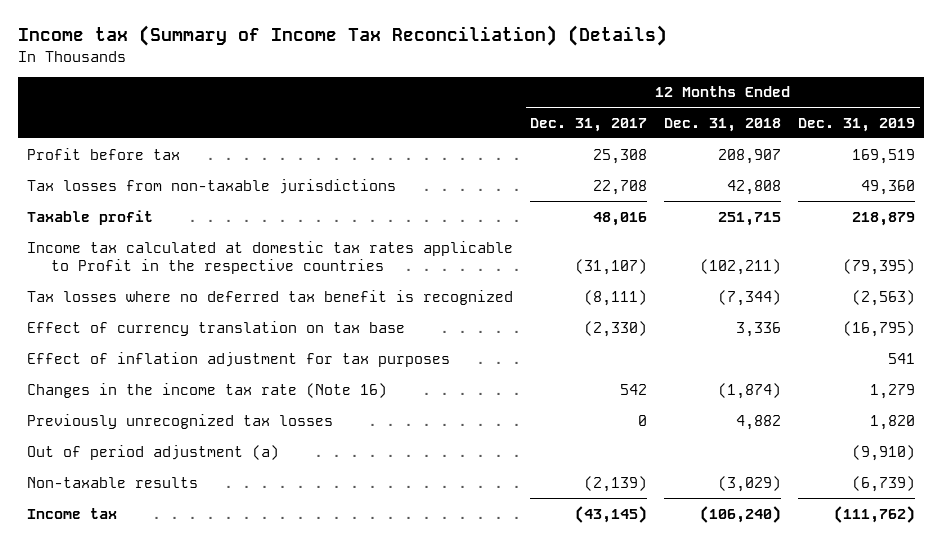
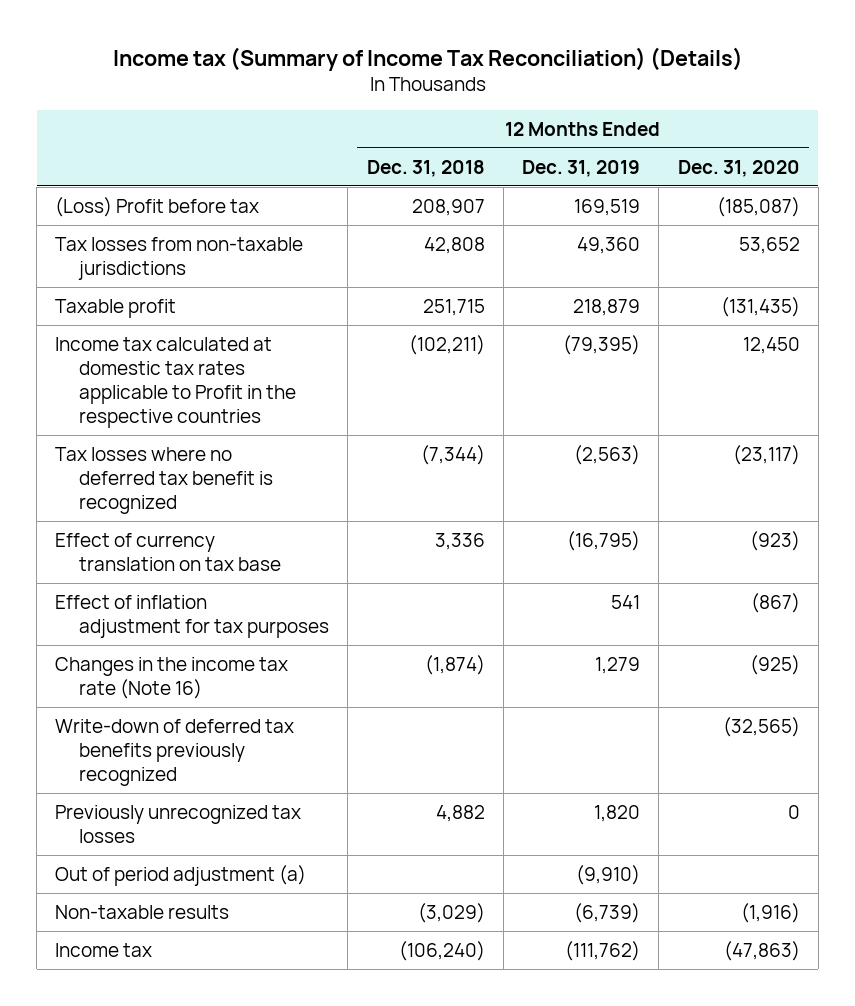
[529,117,647,132] Dec. 31, 2017 -> none
none -> [677,159,800,177] Dec. 31, 2020
[26,147,180,160] Profit before tax -> [55,196,260,217] (Loss) Profit before tax
none -> [55,718,295,786] Write-down of deferred tax benefits previously recognized

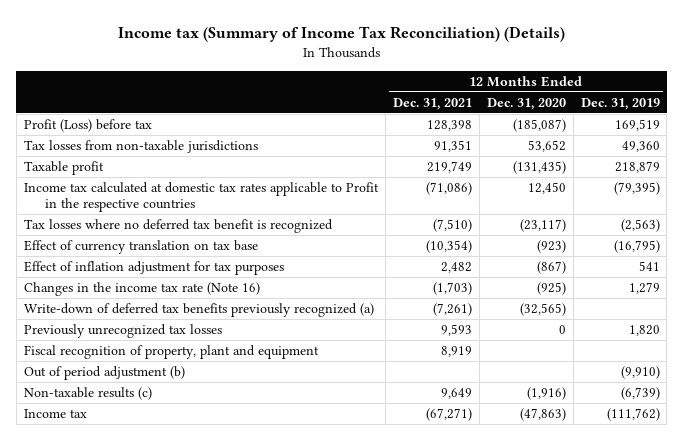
[366,159,485,177] Dec. 31, 2018 -> none
none -> [392,97,472,110] Dec. 31, 2021
[55,196,260,217] (Loss) Profit before tax -> [23,118,152,132] Profit (Loss) before tax
[55,718,295,786] Write-down of deferred tax benefits previously recognized -> [23,302,374,317] Write-down of deferred tax benefits previously recognized (a)
none -> [23,344,319,359] Fiscal recognition of property, plant and equipment
[55,864,307,886] Out of period adjustment (a) -> [23,365,185,380] Out of period adjustment (b)
[55,904,230,919] Non-taxable results -> [23,386,152,400] Non-taxable results (c)

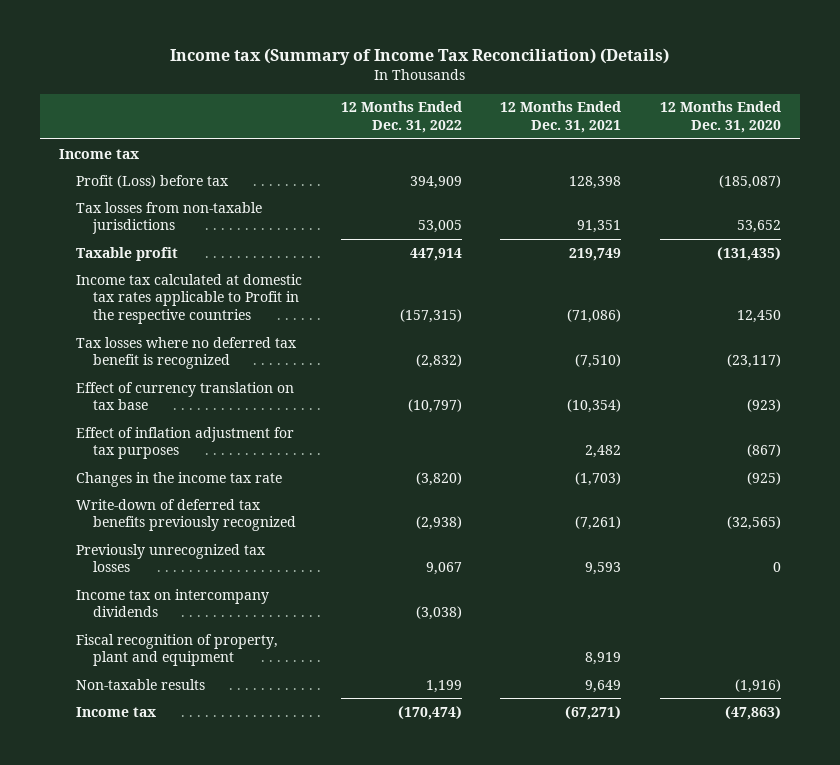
[580,97,660,110] Dec. 31, 2019 -> none
none -> [340,101,462,133] 12 Months Ended Dec. 31, 2022
none -> [59,148,140,159] Income tax
[23,281,260,296] Changes in the income tax rate (Note 16) -> [75,471,282,487] Changes in the income tax rate
[23,302,374,317] Write-down of deferred tax benefits previously recognized (a) -> [75,498,296,532] Write-down of deferred tax benefits previously recognized
none -> [75,588,269,618] Income tax on intercompany dividends
[23,365,185,380] Out of period adjustment (b) -> none
[23,386,152,400] Non-taxable results (c) -> [75,678,205,690] Non-taxable results

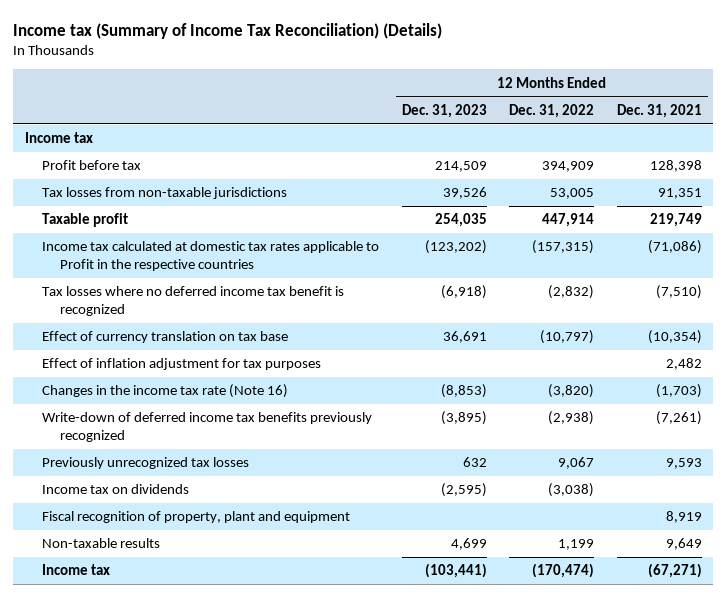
[659,101,781,133] 12 Months Ended Dec. 31, 2020 -> none
none -> [401,103,487,118] Dec. 31, 2023
[75,174,229,188] Profit (Loss) before tax -> [42,160,142,171] Profit before tax
[75,336,297,370] Tax losses where no deferred tax benefit is recognized -> [42,286,345,316] Tax losses where no deferred income tax benefit is recognized
[75,471,282,487] Changes in the income tax rate -> [42,384,289,399] Changes in the income tax rate (Note 16)
[75,498,296,532] Write-down of deferred tax benefits previously recognized -> [42,412,373,442] Write-down of deferred income tax benefits previously recognized
[75,588,269,618] Income tax on intercompany dividends -> [42,484,190,495] Income tax on dividends

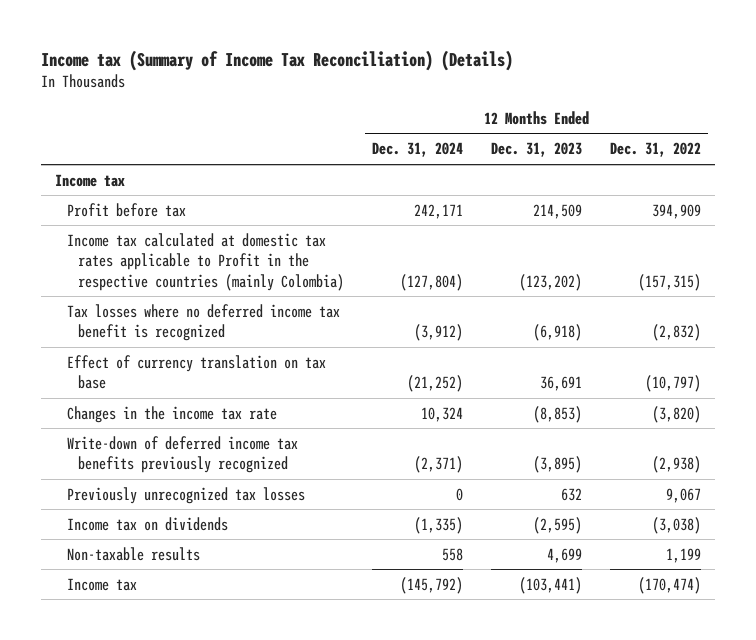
[617,103,703,118] Dec. 31, 2021 -> none
none -> [372,142,464,158] Dec. 31, 2024
[42,187,288,200] Tax losses from non-taxable jurisdictions -> none
[42,213,129,228] Taxable profit -> none
[42,241,380,271] Income tax calculated at domestic tax rates applicable to Profit in the respective countries -> [66,232,345,291] Income tax calculated at domestic tax rates applicable to Profit in the respective countries (mainly Colombia)
[42,358,322,371] Effect of inflation adjustment for tax purposes -> none
[42,384,289,399] Changes in the income tax rate (Note 16) -> [66,405,277,423] Changes in the income tax rate
[42,511,351,524] Fiscal recognition of property, plant and equipment -> none

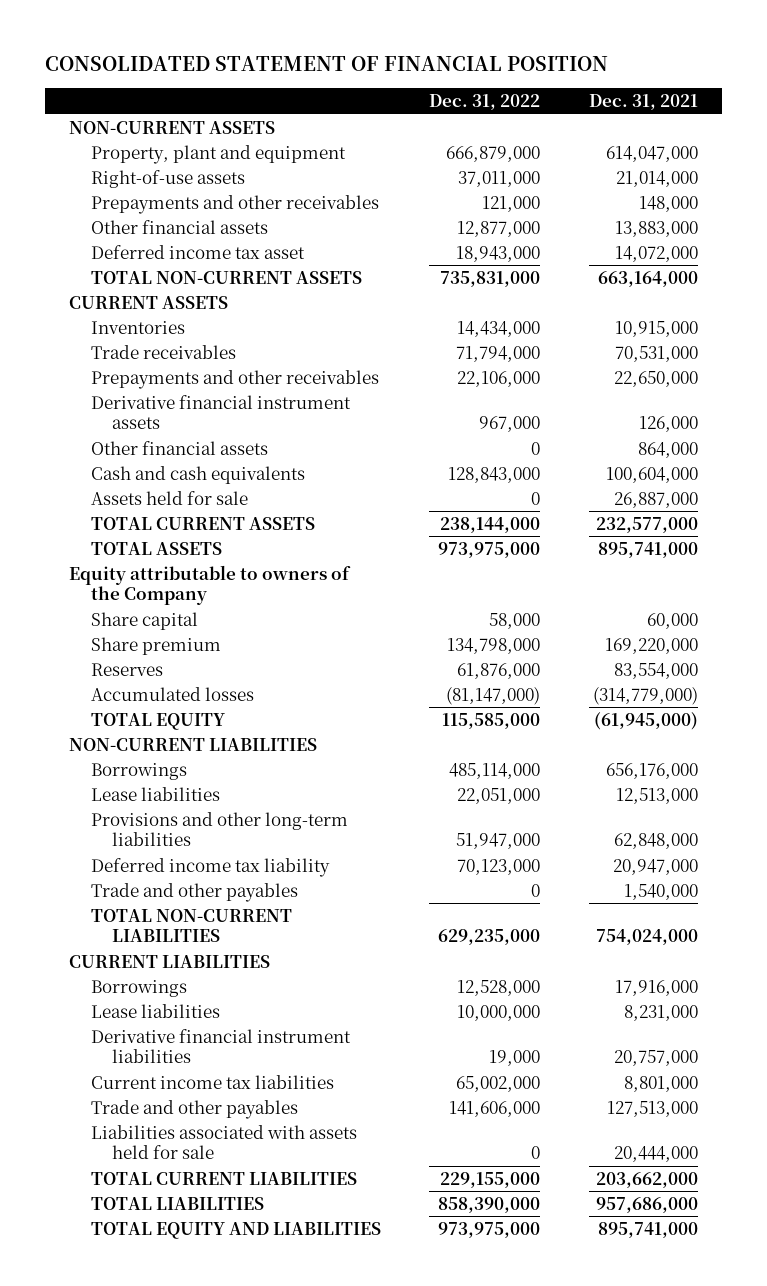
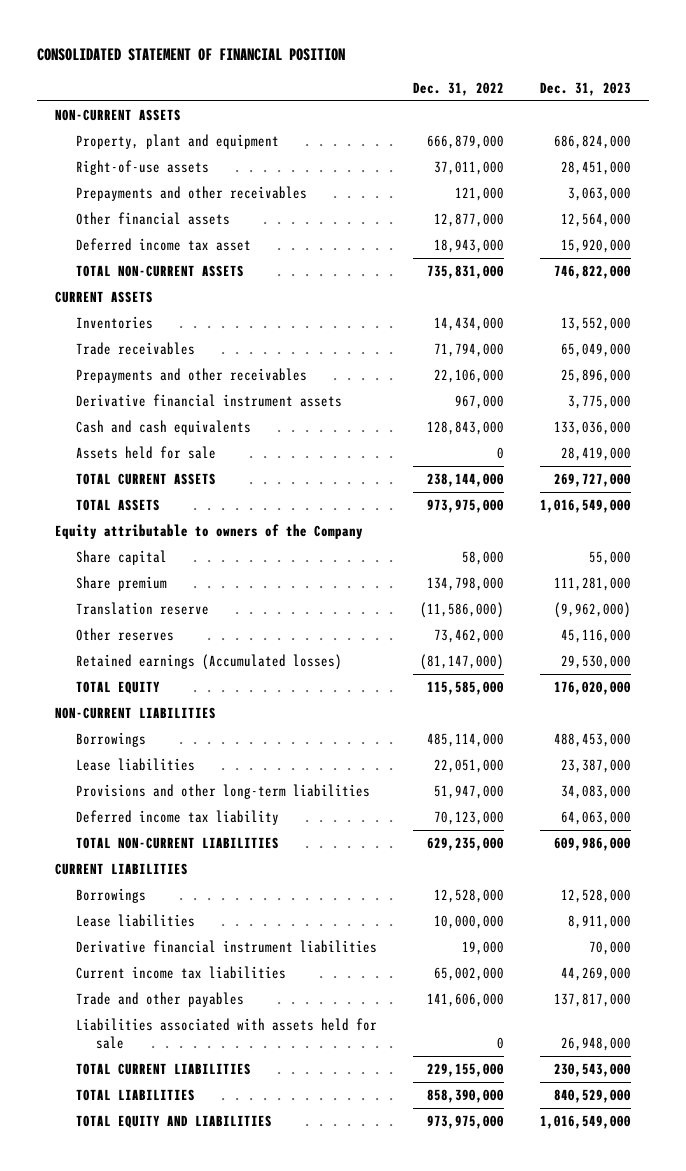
[588,94,698,111] Dec. 31, 2021 -> none
none -> [539,81,631,96] Dec. 31, 2023
[90,440,268,455] Other financial assets -> none
none -> [75,602,209,616] Translation reserve
[90,662,163,676] Reserves -> [75,628,174,642] Other reserves
[457,662,541,679] 61,876,000 -> [433,629,504,644] 73,462,000
[90,686,254,701] Accumulated losses -> [75,654,342,671] Retained earnings (Accumulated losses)
[90,882,298,902] Trade and other payables -> none

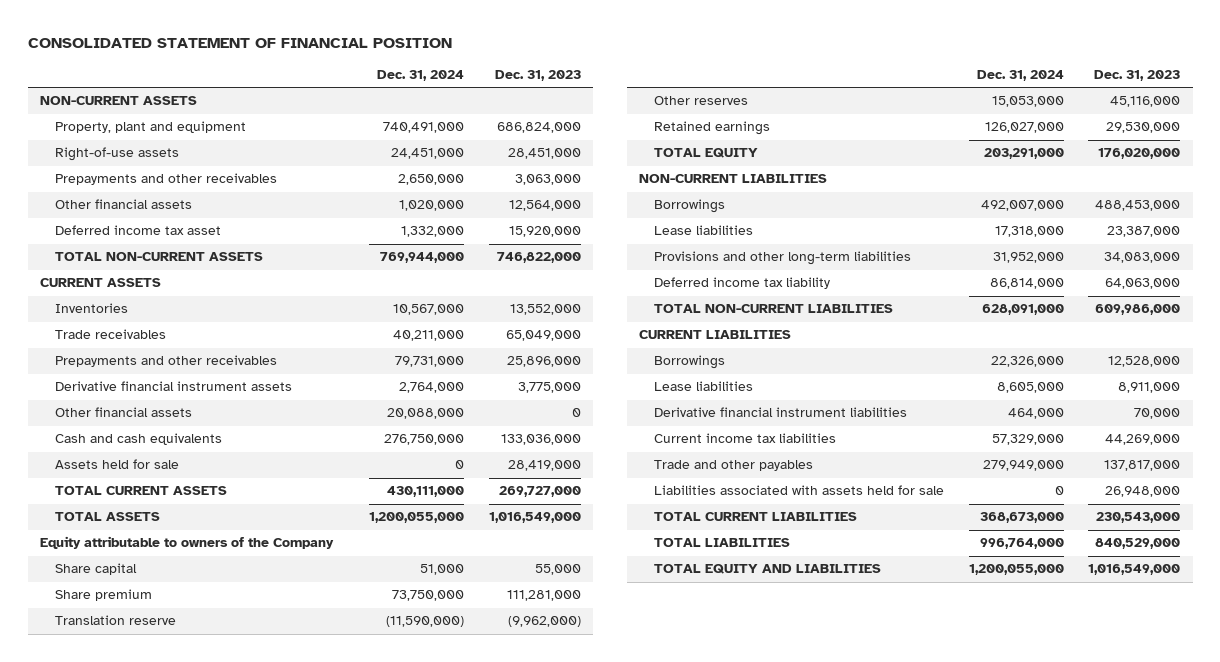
[412,81,504,96] Dec. 31, 2022 -> none
none -> [377,69,465,81] Dec. 31, 2024
none -> [54,407,192,418] Other financial assets
[75,654,342,671] Retained earnings (Accumulated losses) -> [653,121,770,136] Retained earnings

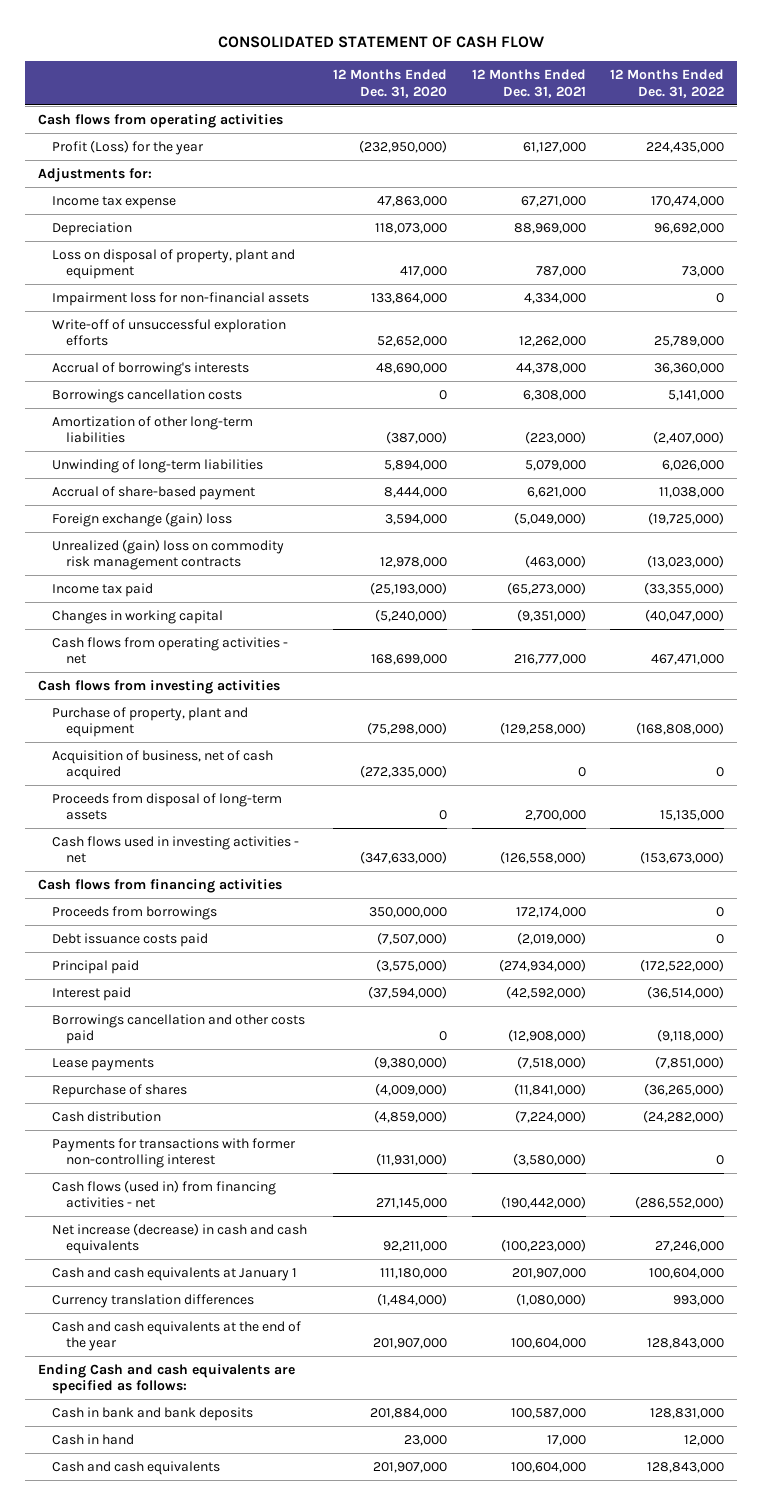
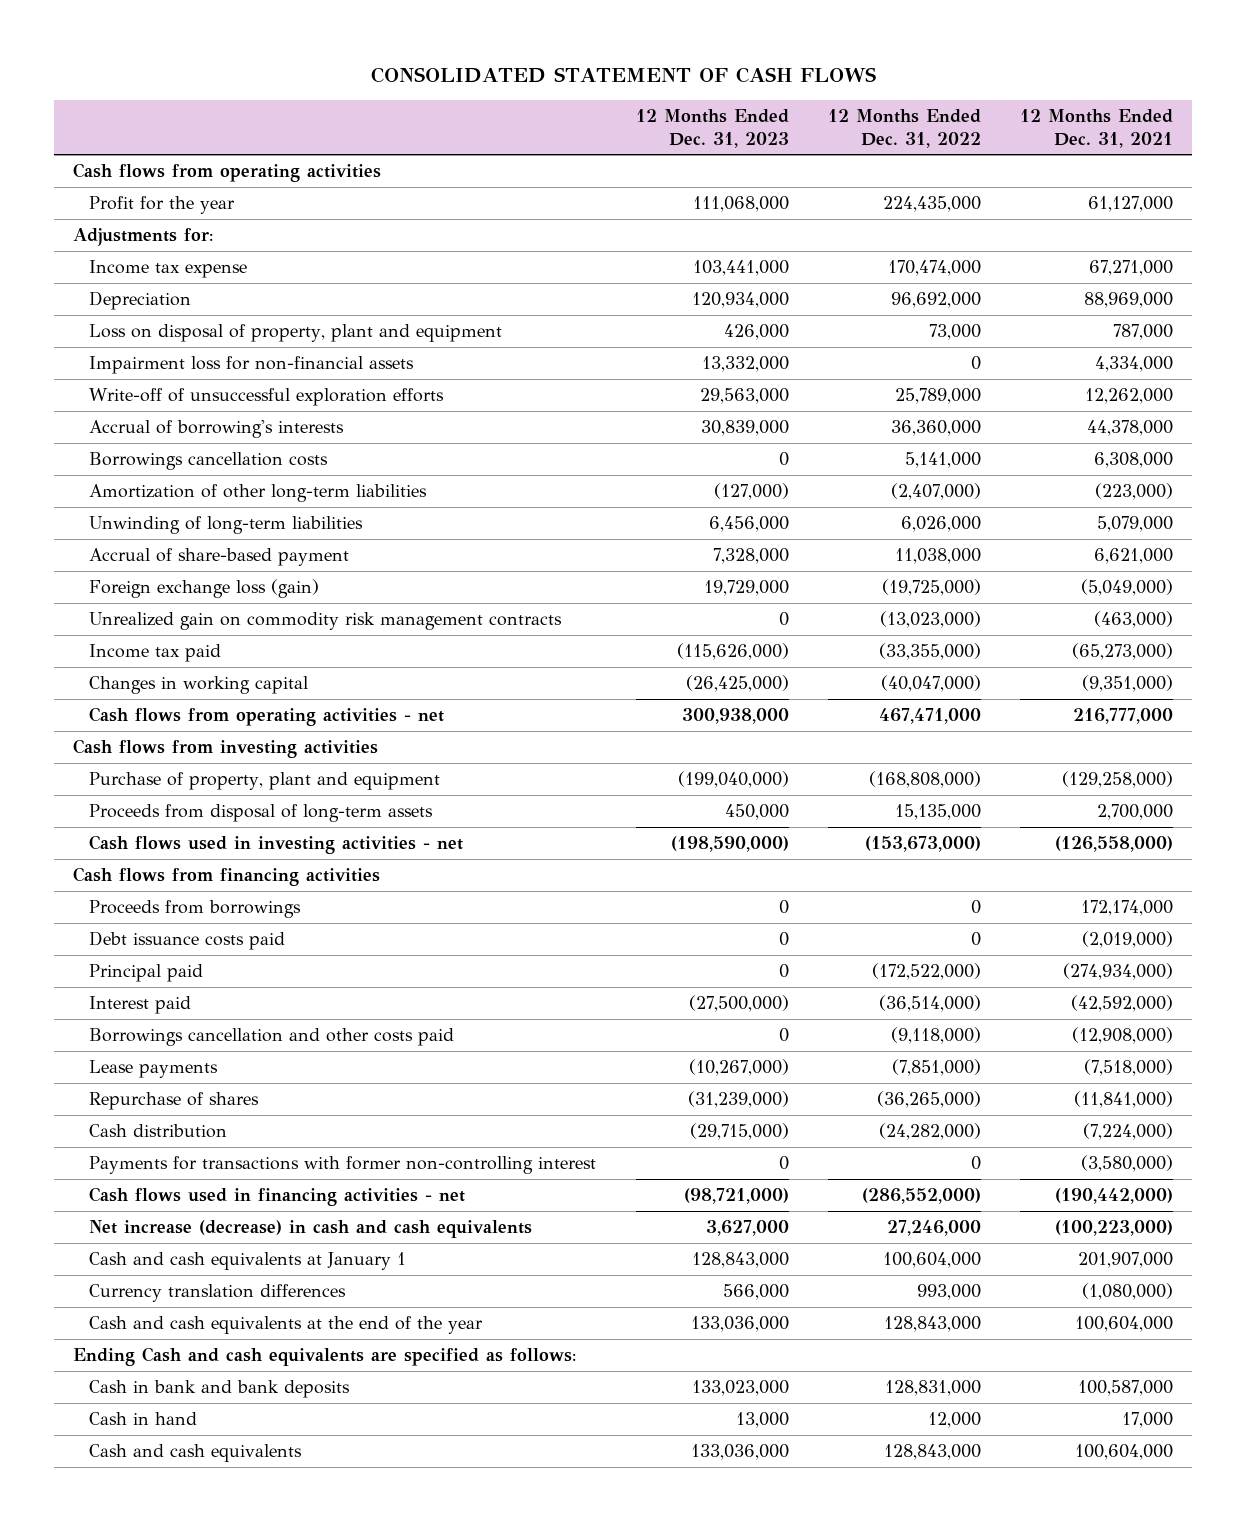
[218,36,545,49] CONSOLIDATED STATEMENT OF CASH FLOW -> [371,66,877,83] CONSOLIDATED STATEMENT OF CASH FLOWS
[333,69,448,98] 12 Months Ended Dec. 31, 2020 -> none
none -> [635,108,789,148] 12 Months Ended Dec. 31, 2023
[51,139,204,155] Profit (Loss) for the year -> [89,195,236,214] Profit for the year
[51,511,232,527] Foreign exchange (gain) loss -> [89,578,320,598] Foreign exchange loss (gain)
[51,538,284,571] Unrealized (gain) loss on commodity risk management contracts -> [89,611,563,630] Unrealized gain on commodity risk management contracts
[51,749,273,781] Acquisition of business, net of cash acquired -> none
[51,1179,276,1209] Cash flows (used in) from financing activities - net -> [89,1186,466,1206] Cash flows used in financing activities - net

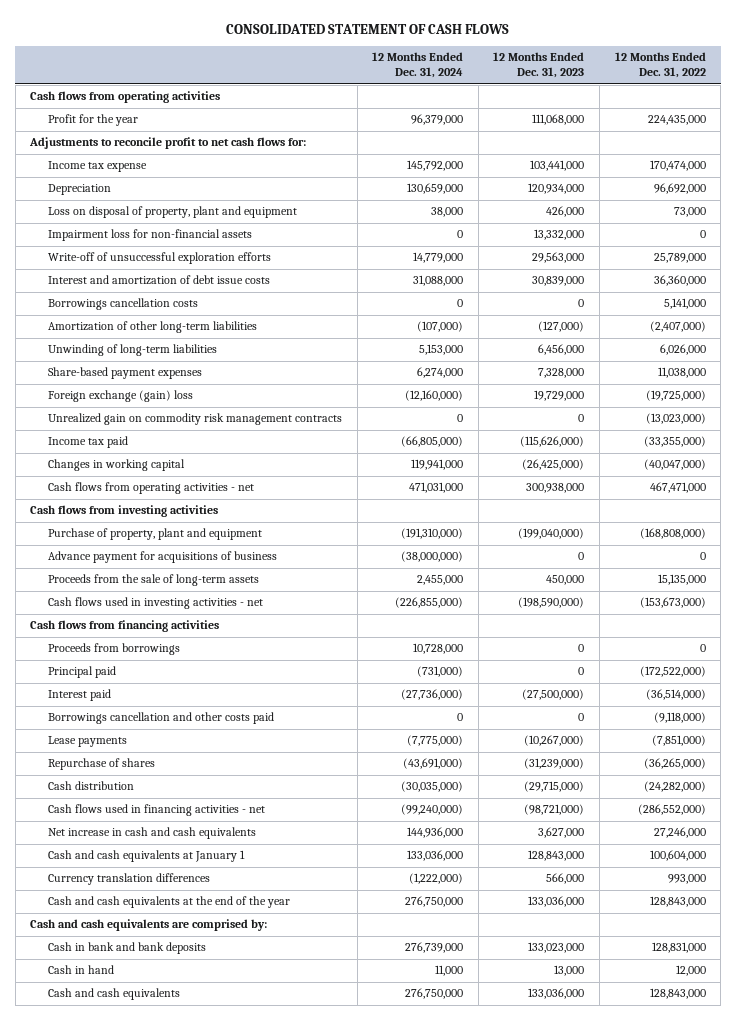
[1019,108,1173,148] 12 Months Ended Dec. 31, 2021 -> none
none -> [372,52,464,79] 12 Months Ended Dec. 31, 2024
[73,227,214,246] Adjustments for: -> [29,137,307,150] Adjustments to reconcile profit to net cash flows for:
[89,419,345,438] Accrual of borrowing's interests -> [48,275,271,286] Interest and amortization of debt issue costs
[89,547,350,566] Accrual of share-based payment -> [48,367,203,380] Share-based payment expenses
[89,578,320,598] Foreign exchange loss (gain) -> [48,390,194,403] Foreign exchange (gain) loss
none -> [48,551,278,564] Advance payment for acquisitions of business
[89,803,434,822] Proceeds from disposal of long-term assets -> [48,574,260,587] Proceeds from the sale of long-term assets
[89,930,286,950] Debt issuance costs paid -> none
[89,1155,597,1174] Payments for transactions with former non-controlling interest -> none
[89,1219,533,1238] Net increase (decrease) in cash and cash equivalents -> [48,827,257,840] Net increase in cash and cash equivalents
[73,1346,577,1366] Ending Cash and cash equivalents are specified as follows: -> [30,919,268,932] Cash and cash equivalents are comprised by:

